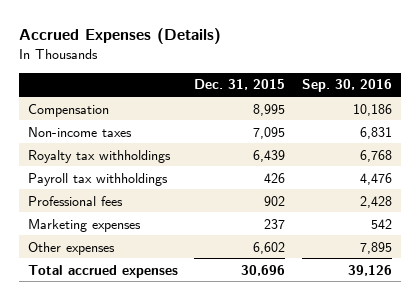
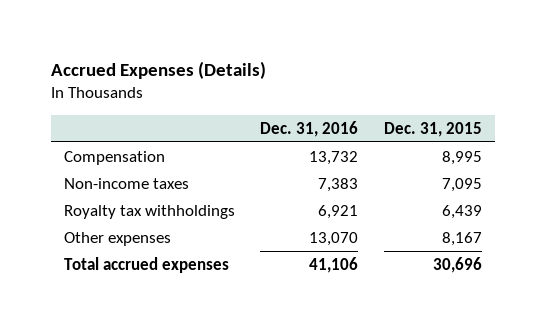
[302,79,393,93] Sep. 30, 2016 -> none
none -> [260,120,359,137] Dec. 31, 2016
[27,172,168,186] Payroll tax withholdings -> none
[27,195,123,206] Professional fees -> none
[27,218,141,232] Marketing expenses -> none
[253,241,286,254] 6,602 -> [441,231,482,246] 8,167

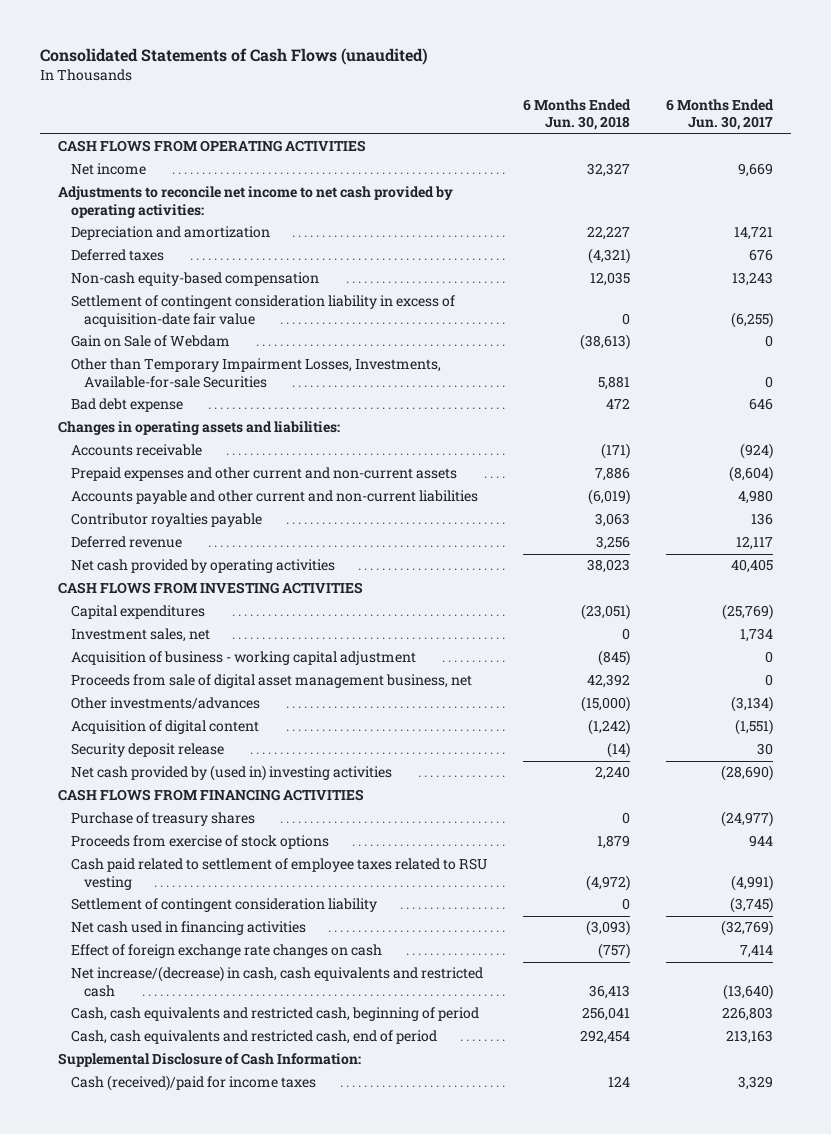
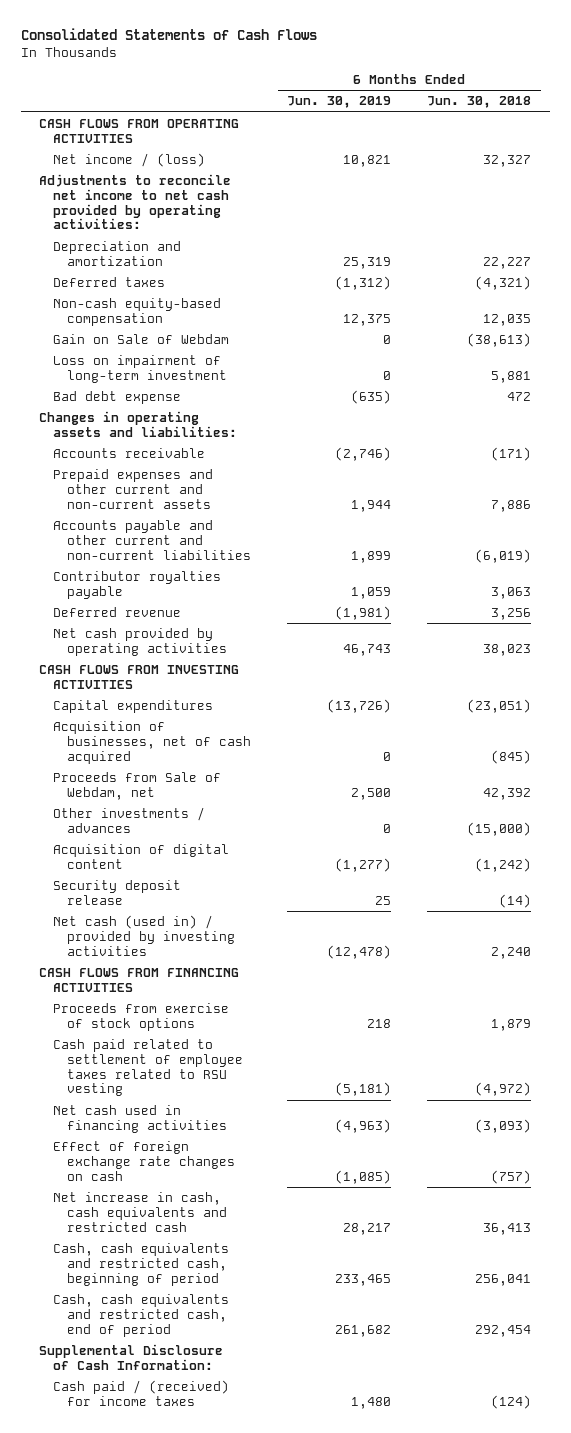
[39,47,428,65] Consolidated Statements of Cash Flows (unaudited) -> [21,28,318,41] Consolidated Statements of Cash Flows
[666,98,775,131] 6 Months Ended Jun. 30, 2017 -> none
none -> [286,96,391,109] Jun. 30, 2019
[70,163,146,176] Net income -> [52,152,205,167] Net income / (loss)
[70,295,455,327] Settlement of contingent consideration liability in excess of acquisition-date fair value -> none
[70,358,441,388] Other than Temporary Impairment Losses, Investments, Available-for-sale Securities -> [52,354,227,383] Loss on impairment of long-term investment
[70,628,210,643] Investment sales, net -> none
[70,651,416,666] Acquisition of business - working capital adjustment -> [52,720,251,764] Acquisition of businesses, net of cash acquired
[70,674,472,689] Proceeds from sale of digital asset management business, net -> [52,771,221,800] Proceeds from Sale of Webdam, net
[70,697,260,710] Other investments/advances -> [52,806,205,833] Other investments / advances
[70,765,392,782] Net cash provided by (used in) investing activities -> [52,914,235,956] Net cash (used in) / provided by investing activities
[70,812,255,827] Purchase of treasury shares -> none
[70,898,377,913] Settlement of contingent consideration liability -> none
[70,966,483,997] Net increase/(decrease) in cash, cash equivalents and restricted cash -> [52,1191,227,1232] Net increase in cash, cash equivalents and restricted cash
[70,1075,316,1092] Cash (received)/paid for income taxes -> [52,1379,229,1406] Cash paid / (received) for income taxes
[607,1076,630,1088] 124 -> [491,1394,532,1409] (124)

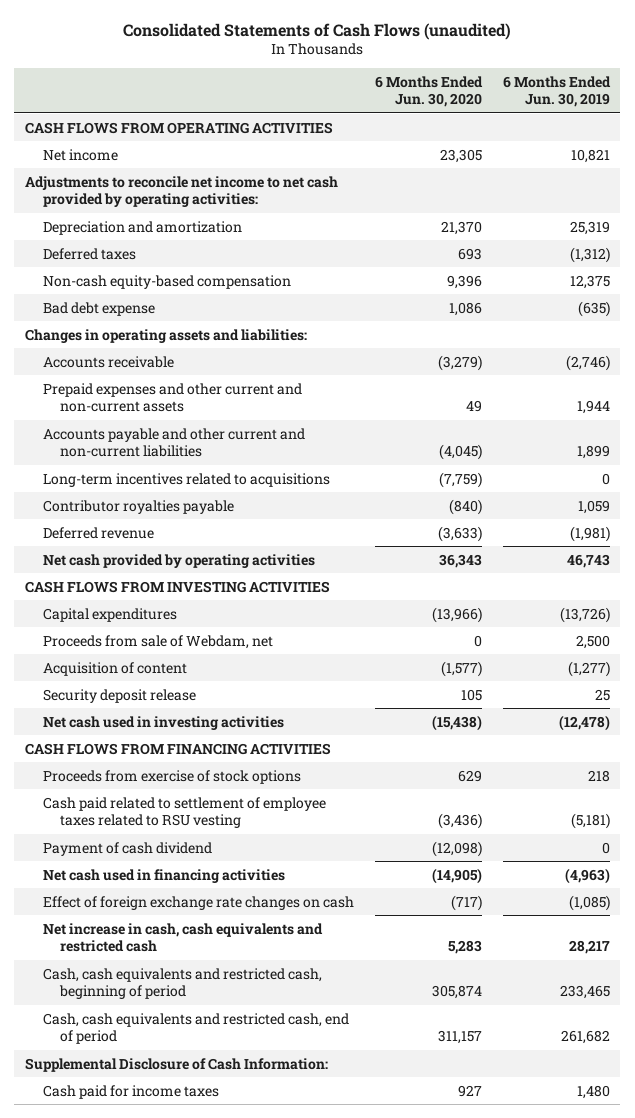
[21,28,318,41] Consolidated Statements of Cash Flows -> [123,22,512,40] Consolidated Statements of Cash Flows (unaudited)
[427,96,532,109] Jun. 30, 2018 -> none
none -> [374,75,483,107] 6 Months Ended Jun. 30, 2020
[52,152,205,167] Net income / (loss) -> [42,148,118,161] Net income
[52,333,229,344] Gain on Sale of Webdam -> none
[52,354,227,383] Loss on impairment of long-term investment -> none
none -> [42,472,330,487] Long-term incentives related to acquisitions
[52,720,251,764] Acquisition of businesses, net of cash acquired -> none
[52,806,205,833] Other investments / advances -> none
[52,771,221,800] Proceeds from Sale of Webdam, net -> [42,634,273,649] Proceeds from sale of Webdam, net
[52,843,229,869] Acquisition of digital content -> [42,661,187,676] Acquisition of content
[52,914,235,956] Net cash (used in) / provided by investing activities -> [42,715,284,730] Net cash used in investing activities
none -> [42,841,212,856] Payment of cash dividend
[52,1379,229,1406] Cash paid / (received) for income taxes -> [42,1084,219,1099] Cash paid for income taxes

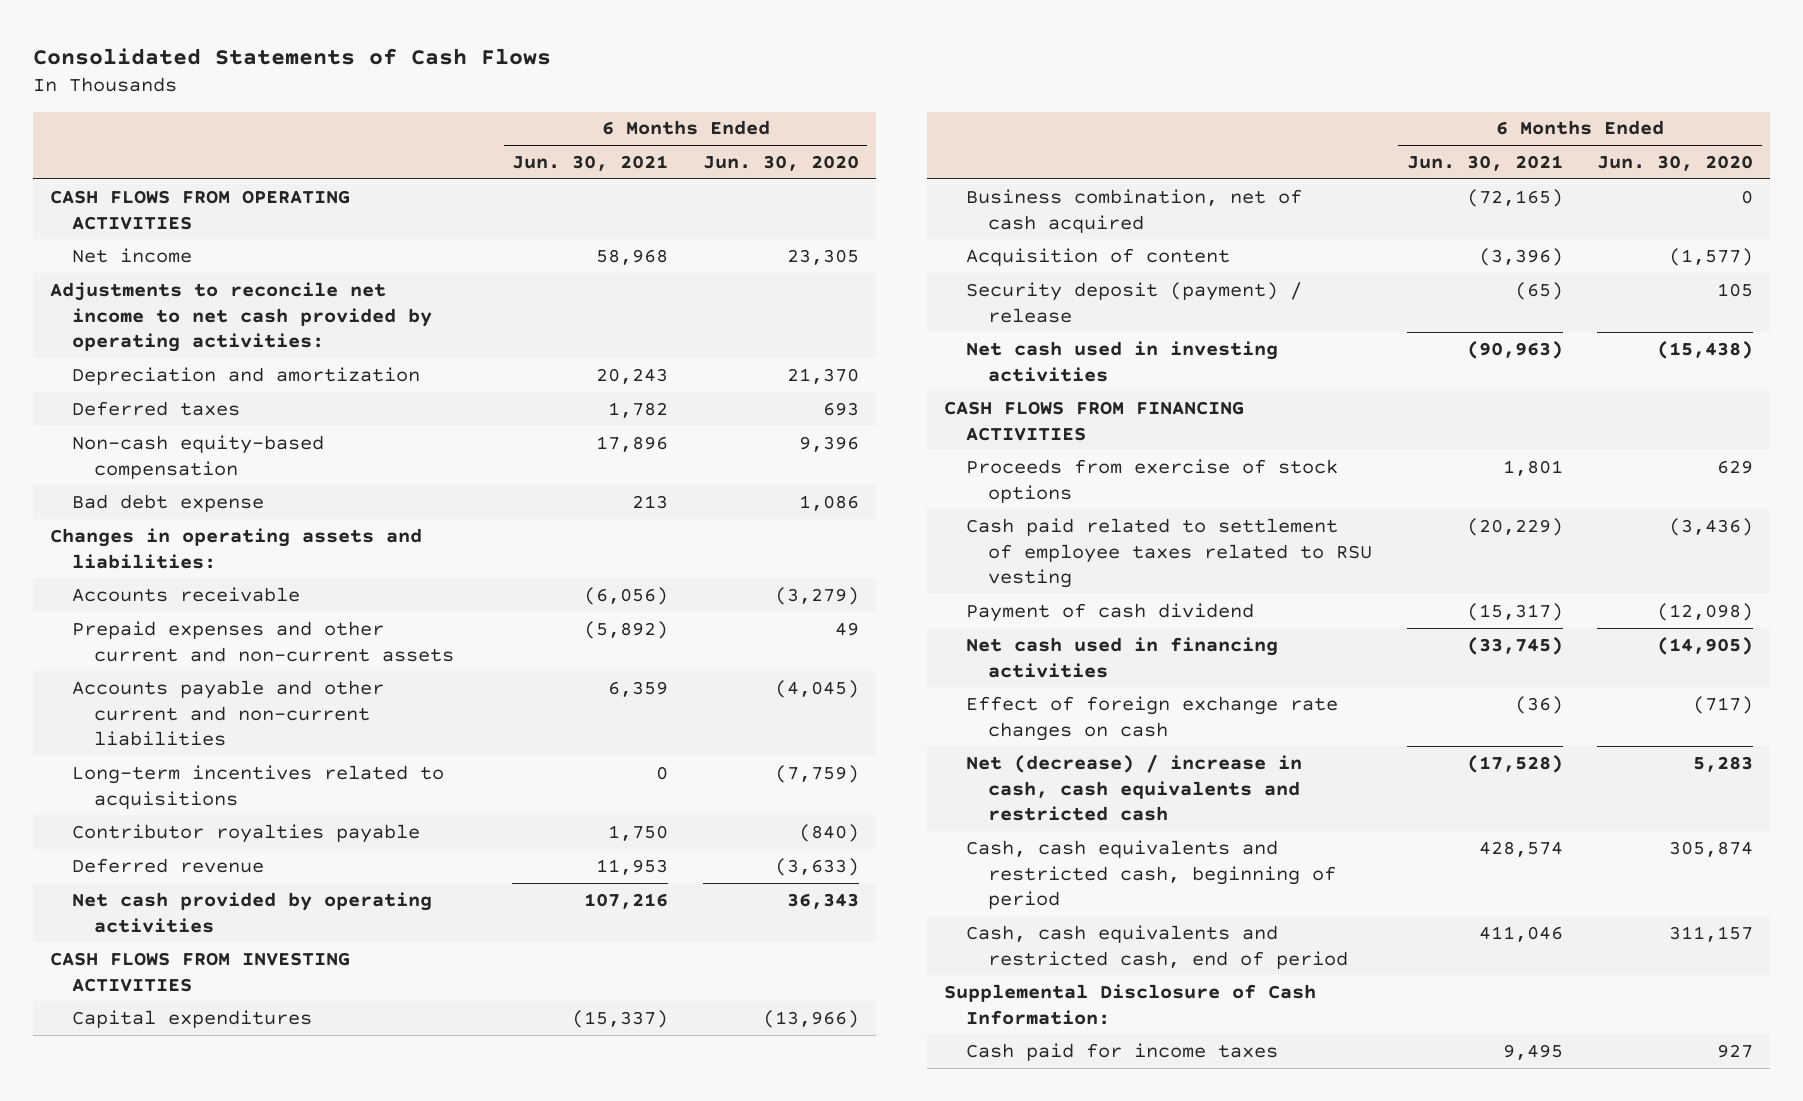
[123,22,512,40] Consolidated Statements of Cash Flows (unaudited) -> [32,47,551,65] Consolidated Statements of Cash Flows
[502,75,611,107] 6 Months Ended Jun. 30, 2019 -> none
none -> [512,155,669,172] Jun. 30, 2021
[42,634,273,649] Proceeds from sale of Webdam, net -> none
none -> [966,188,1303,233] Business combination, net of cash acquired
[42,688,196,703] Security deposit release -> [966,281,1303,323] Security deposit (payment) / release
[42,922,323,952] Net increase in cash, cash equivalents and restricted cash -> [966,754,1303,822] Net (decrease) / increase in cash, cash equivalents and restricted cash

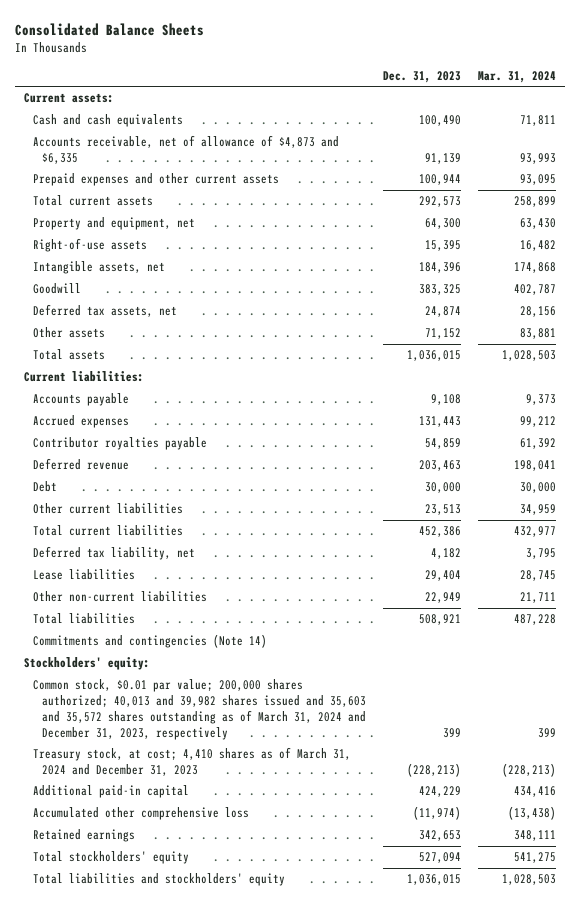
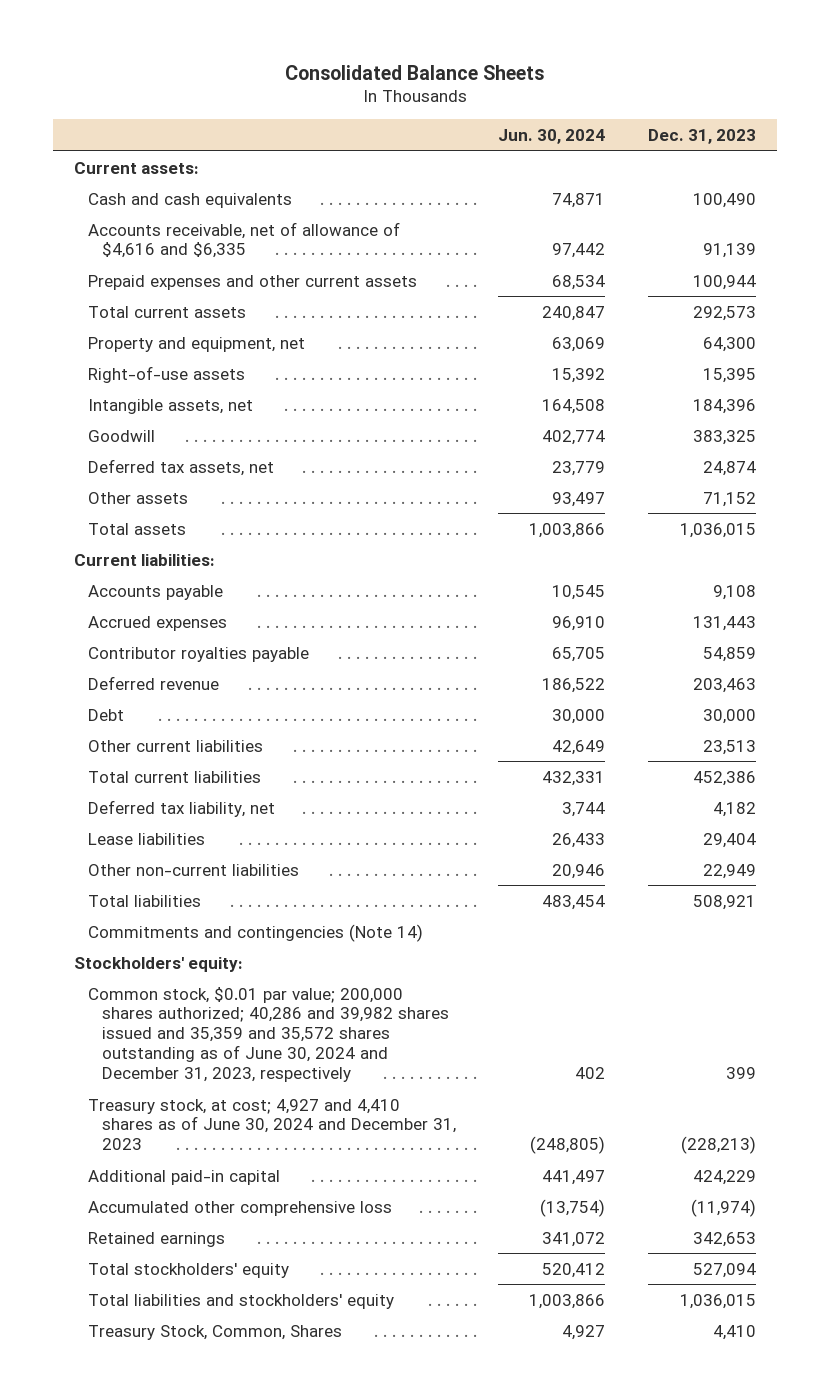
[478,71,557,84] Mar. 31, 2024 -> none
none -> [498,128,606,144] Jun. 30, 2024
[33,135,340,165] Accounts receivable, net of allowance of $4,873 and $6,335 -> [88,221,401,259] Accounts receivable, net of allowance of $4,616 and $6,335
[33,679,367,740] Common stock, $0.01 par value; 200,000 shares authorized; 40,013 and 39,982 shares issued and 35,603 and 35,572 shares outstanding as of March 31, 2024 and December 31, 2023, respectively -> [88,986,449,1082] Common stock, $0.01 par value; 200,000 shares authorized; 40,286 and 39,982 shares issued and 35,359 and 35,572 shares outstanding as of June 30, 2024 and December 31, 2023, respectively
[33,747,352,777] Treasury stock, at cost; 4,410 shares as of March 31, 2024 and December 31, 2023 -> [88,1098,456,1151] Treasury stock, at cost; 4,927 and 4,410 shares as of June 30, 2024 and December 31, 2023
none -> [88,1324,343,1340] Treasury Stock, Common, Shares

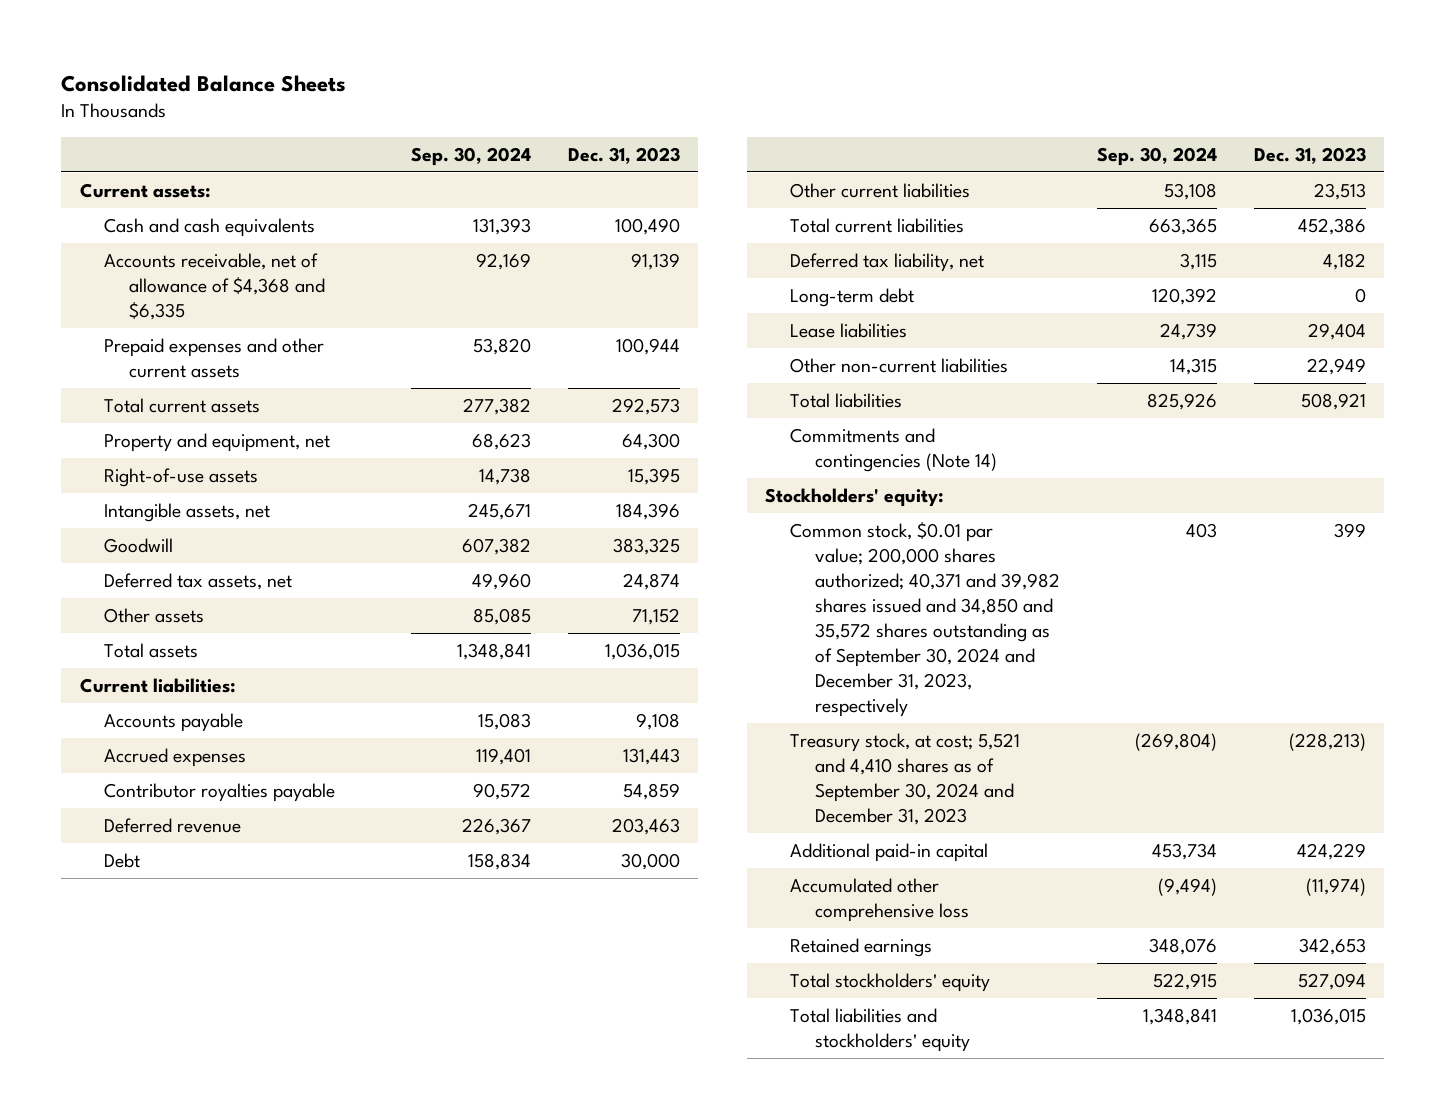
[498,128,606,144] Jun. 30, 2024 -> none
none -> [410,146,531,166] Sep. 30, 2024
[88,221,401,259] Accounts receivable, net of allowance of $4,616 and $6,335 -> [104,252,325,320] Accounts receivable, net of allowance of $4,368 and $6,335
none -> [789,287,914,307] Long-term debt
[88,986,449,1082] Common stock, $0.01 par value; 200,000 shares authorized; 40,286 and 39,982 shares issued and 35,359 and 35,572 shares outstanding as of June 30, 2024 and December 31, 2023, respectively -> [789,521,1060,718] Common stock, $0.01 par value; 200,000 shares authorized; 40,371 and 39,982 shares issued and 34,850 and 35,572 shares outstanding as of September 30, 2024 and December 31, 2023, respectively
[88,1098,456,1151] Treasury stock, at cost; 4,927 and 4,410 shares as of June 30, 2024 and December 31, 2023 -> [789,732,1020,825] Treasury stock, at cost; 5,521 and 4,410 shares as of September 30, 2024 and December 31, 2023
[88,1324,343,1340] Treasury Stock, Common, Shares -> none

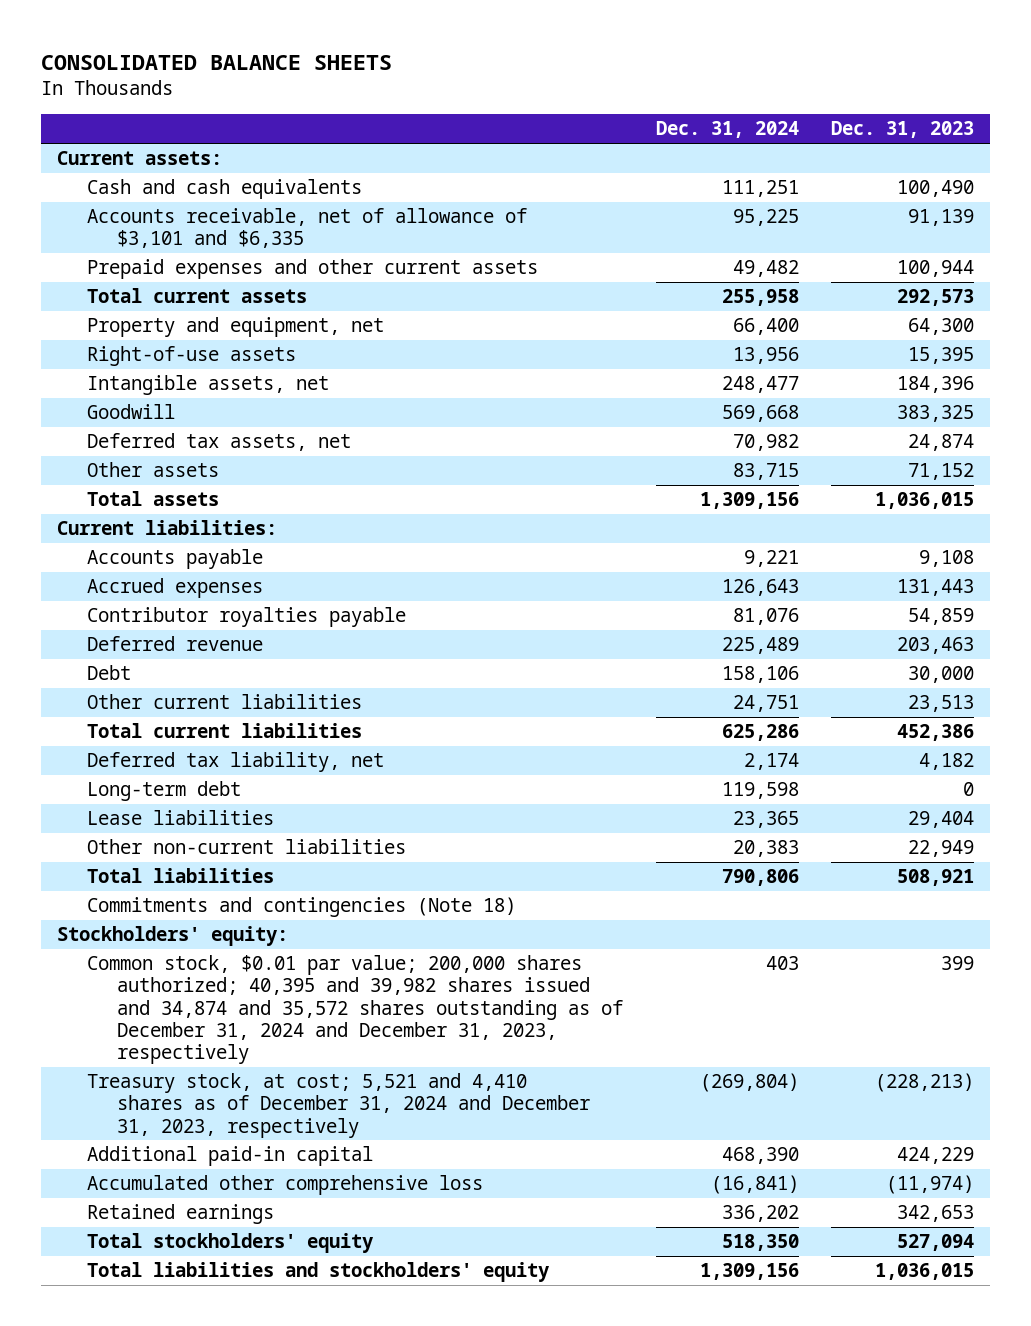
[61,75,347,93] Consolidated Balance Sheets -> [40,54,392,70] CONSOLIDATED BALANCE SHEETS
[410,146,531,166] Sep. 30, 2024 -> none
none -> [655,121,799,139] Dec. 31, 2024
[104,252,325,320] Accounts receivable, net of allowance of $4,368 and $6,335 -> [86,208,527,249] Accounts receivable, net of allowance of $3,101 and $6,335
[789,427,997,472] Commitments and contingencies (Note 14) -> [86,897,516,918] Commitments and contingencies (Note 18)
[789,521,1060,718] Common stock, $0.01 par value; 200,000 shares authorized; 40,371 and 39,982 shares issued and 34,850 and 35,572 shares outstanding as of September 30, 2024 and December 31, 2023, respectively -> [86,955,624,1064] Common stock, $0.01 par value; 200,000 shares authorized; 40,395 and 39,982 shares issued and 34,874 and 35,572 shares outstanding as of December 31, 2024 and December 31, 2023, respectively
[789,732,1020,825] Treasury stock, at cost; 5,521 and 4,410 shares as of September 30, 2024 and December 31, 2023 -> [86,1073,591,1138] Treasury stock, at cost; 5,521 and 4,410 shares as of December 31, 2024 and December 31, 2023, respectively

